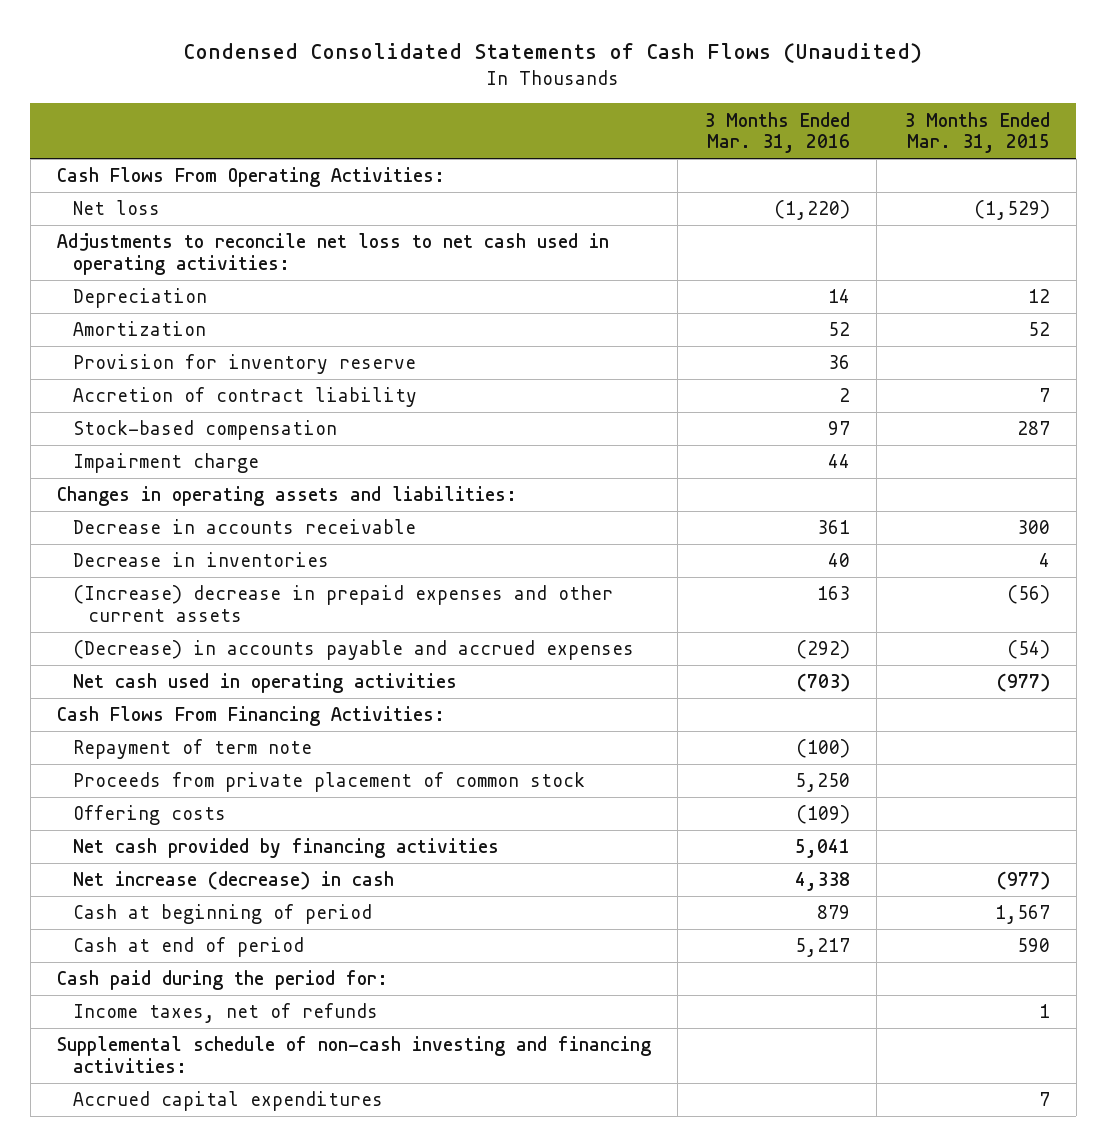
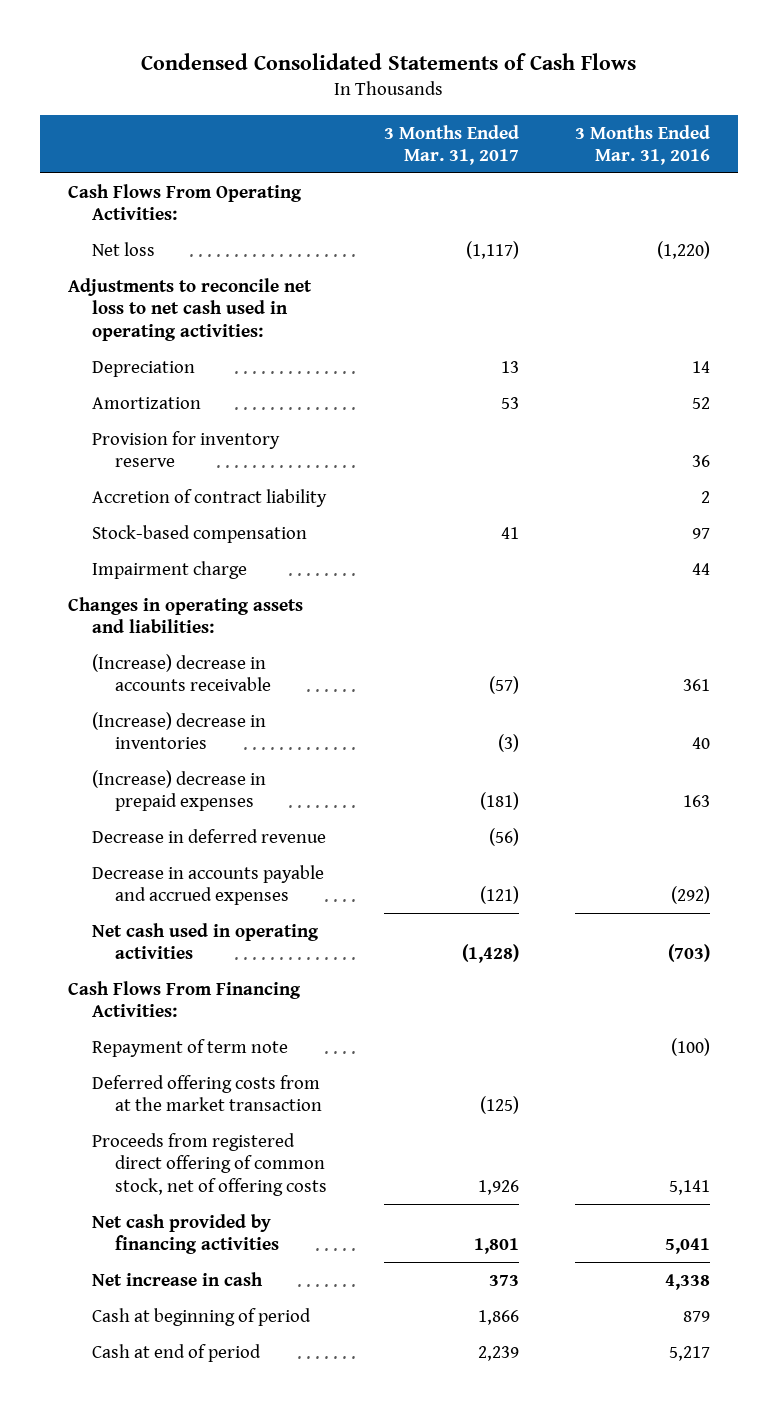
[183,43,923,64] Condensed Consolidated Statements of Cash Flows (Unaudited) -> [141,52,637,70] Condensed Consolidated Statements of Cash Flows
[903,111,1050,154] 3 Months Ended Mar. 31, 2015 -> none
none -> [383,124,519,165] 3 Months Ended Mar. 31, 2017
[72,519,416,535] Decrease in accounts receivable -> [91,653,272,692] (Increase) decrease in accounts receivable
[72,552,329,568] Decrease in inventories -> [91,711,266,750] (Increase) decrease in inventories
[72,585,613,622] (Increase) decrease in prepaid expenses and other current assets -> [91,769,266,812] (Increase) decrease in prepaid expenses
none -> [91,828,326,843] Decrease in deferred revenue
[72,640,634,661] (Decrease) in accounts payable and accrued expenses -> [91,864,324,906] Decrease in accounts payable and accrued expenses
[72,772,585,793] Proceeds from private placement of common stock -> none
[72,805,226,826] Offering costs -> none
none -> [91,1074,323,1112] Deferred offering costs from at the market transaction
none -> [91,1132,328,1196] Proceeds from registered direct offering of common stock, net of offering costs
[72,871,394,891] Net increase (decrease) in cash -> [91,1271,263,1286] Net increase in cash
[56,970,388,991] Cash paid during the period for: -> none
[72,1003,378,1024] Income taxes, net of refunds -> none
[56,1036,651,1073] Supplemental schedule of non-cash investing and financing activities: -> none
[72,1091,383,1112] Accrued capital expenditures -> none

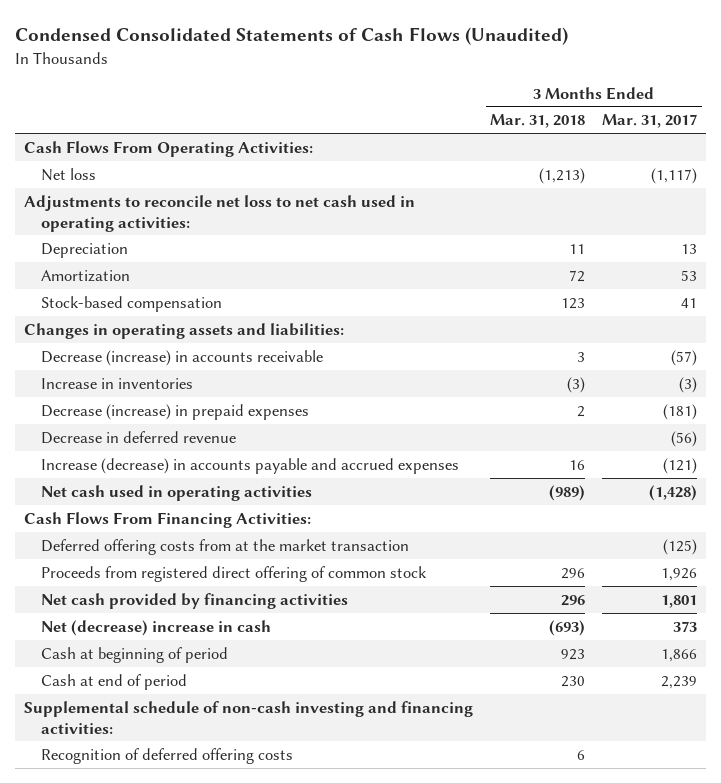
[141,52,637,70] Condensed Consolidated Statements of Cash Flows -> [15,26,569,45] Condensed Consolidated Statements of Cash Flows (Unaudited)
[575,124,711,165] 3 Months Ended Mar. 31, 2016 -> none
none -> [490,114,586,129] Mar. 31, 2018
[91,430,280,468] Provision for inventory reserve -> none
[91,488,327,507] Accretion of contract liability -> none
[91,560,247,579] Impairment charge -> none
[91,653,272,692] (Increase) decrease in accounts receivable -> [41,349,324,366] Decrease (increase) in accounts receivable
[91,711,266,750] (Increase) decrease in inventories -> [41,377,194,389] Increase in inventories
[91,769,266,812] (Increase) decrease in prepaid expenses -> [41,403,310,420] Decrease (increase) in prepaid expenses
[91,864,324,906] Decrease in accounts payable and accrued expenses -> [41,457,460,474] Increase (decrease) in accounts payable and accrued expenses
[91,1038,288,1057] Repayment of term note -> none
[91,1132,328,1196] Proceeds from registered direct offering of common stock, net of offering costs -> [41,565,428,582] Proceeds from registered direct offering of common stock
[91,1271,263,1286] Net increase in cash -> [41,619,272,636] Net (decrease) increase in cash
none -> [23,700,473,734] Supplemental schedule of non-cash investing and financing activities:
none -> [41,747,294,764] Recognition of deferred offering costs

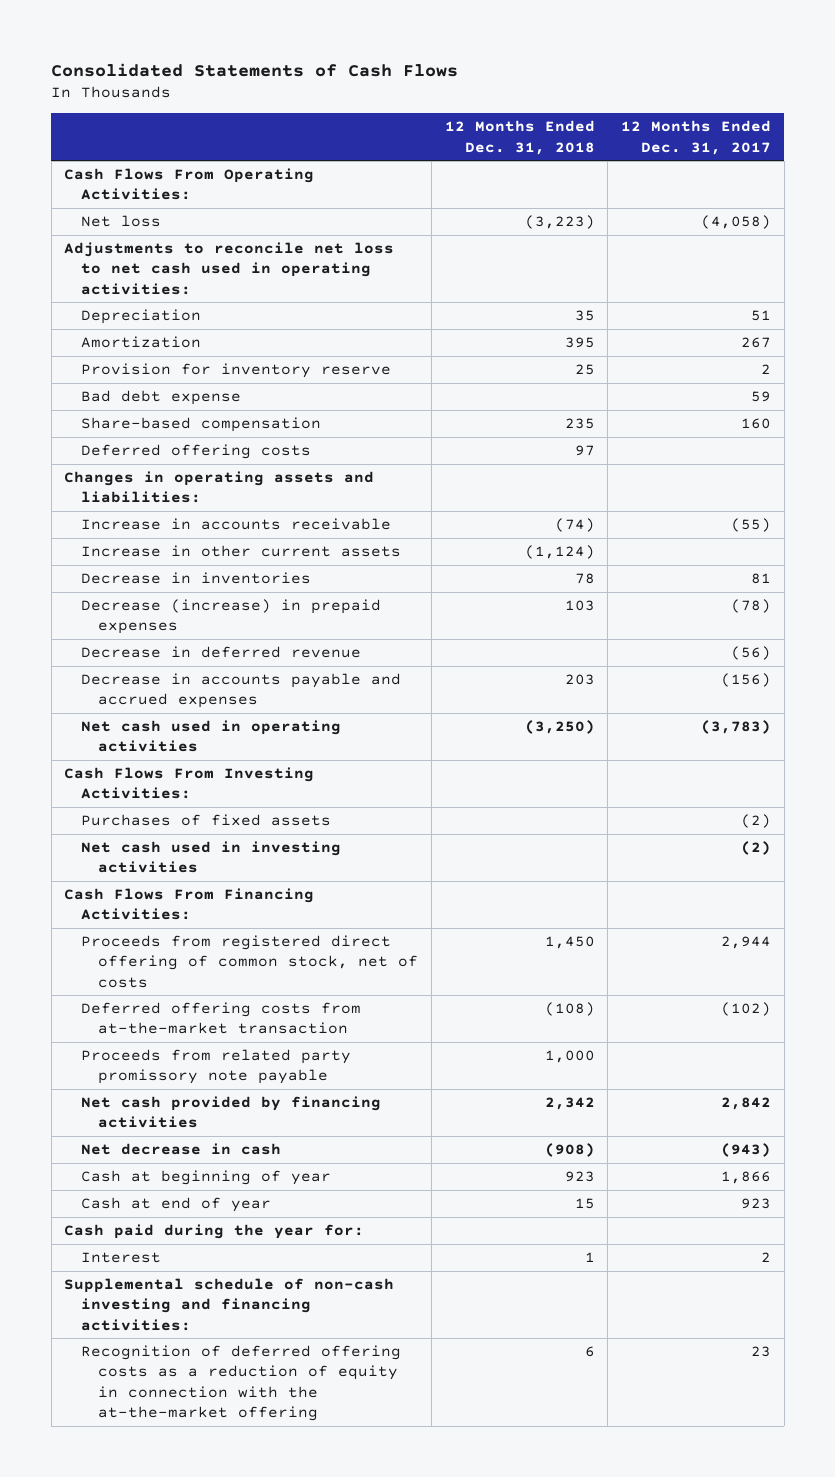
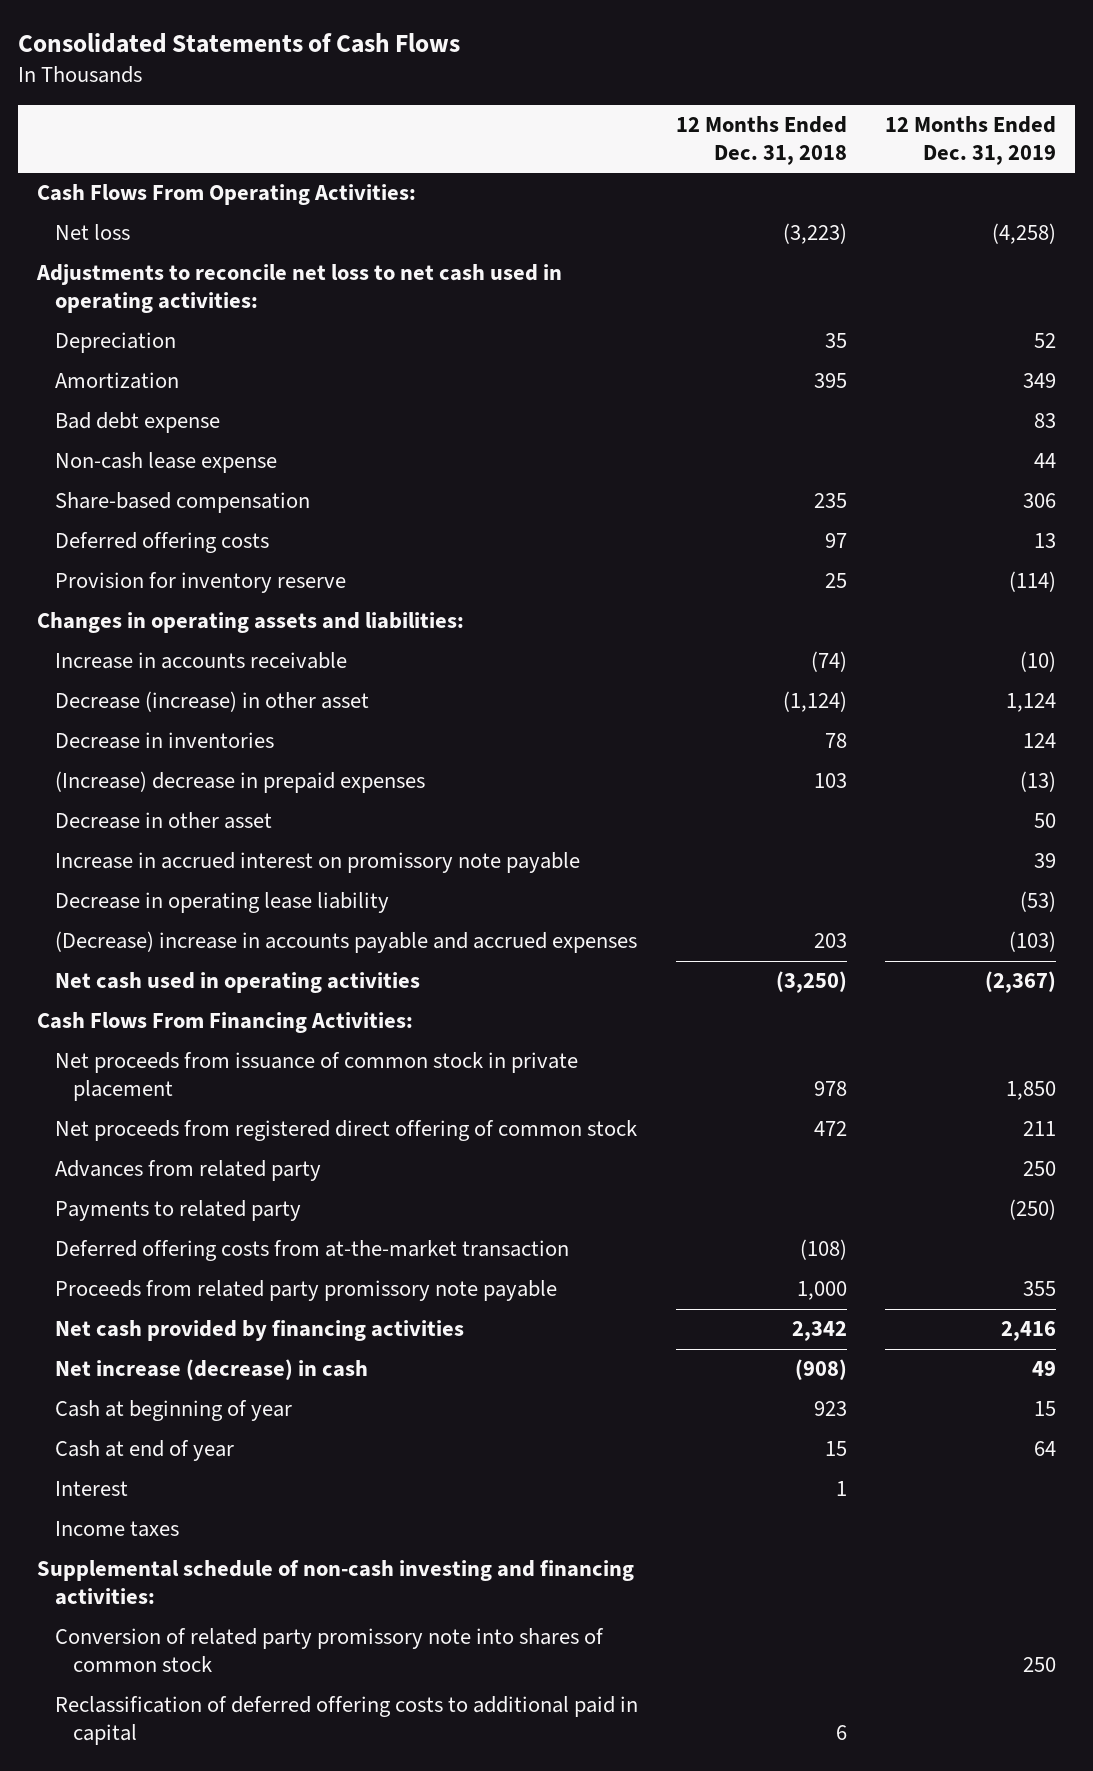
[621,120,772,155] 12 Months Ended Dec. 31, 2017 -> none
none -> [884,115,1056,165] 12 Months Ended Dec. 31, 2019
none -> [54,452,277,474] Non-cash lease expense
[81,362,392,378] Provision for inventory reserve -> [54,572,346,594] Provision for inventory reserve
[81,544,402,557] Increase in other current assets -> [54,691,369,713] Decrease (increase) in other asset
[81,645,362,658] Decrease in deferred revenue -> none
[81,598,382,635] Decrease (increase) in prepaid expenses -> [54,771,425,794] (Increase) decrease in prepaid expenses
none -> [54,812,272,830] Decrease in other asset
none -> [54,852,580,874] Increase in accrued interest on promissory note payable
none -> [54,892,389,914] Decrease in operating lease liability
[81,672,402,709] Decrease in accounts payable and accrued expenses -> [54,931,637,954] (Decrease) increase in accounts payable and accrued expenses
[64,766,315,800] Cash Flows From Investing Activities: -> none
[81,813,332,826] Purchases of fixed assets -> none
[81,840,342,874] Net cash used in investing activities -> none
[81,934,419,988] Proceeds from registered direct offering of common stock, net of costs -> [54,1052,578,1102] Net proceeds from issuance of common stock in private placement
[544,935,595,949] 1,450 -> [813,1081,847,1097] 978
none -> [54,1120,637,1142] Net proceeds from registered direct offering of common stock
none -> [54,1160,321,1182] Advances from related party
none -> [54,1200,301,1222] Payments to related party
[81,1142,282,1155] Net decrease in cash -> [54,1359,368,1381] Net increase (decrease) in cash
[64,1223,365,1239] Cash paid during the year for: -> none
none -> [54,1521,179,1538] Income taxes
none -> [54,1628,604,1673] Conversion of related party promissory note into shares of common stock
[81,1344,402,1422] Recognition of deferred offering costs as a reduction of equity in connection with the at-the-market offering -> [54,1696,638,1746] Reclassification of deferred offering costs to additional paid in capital

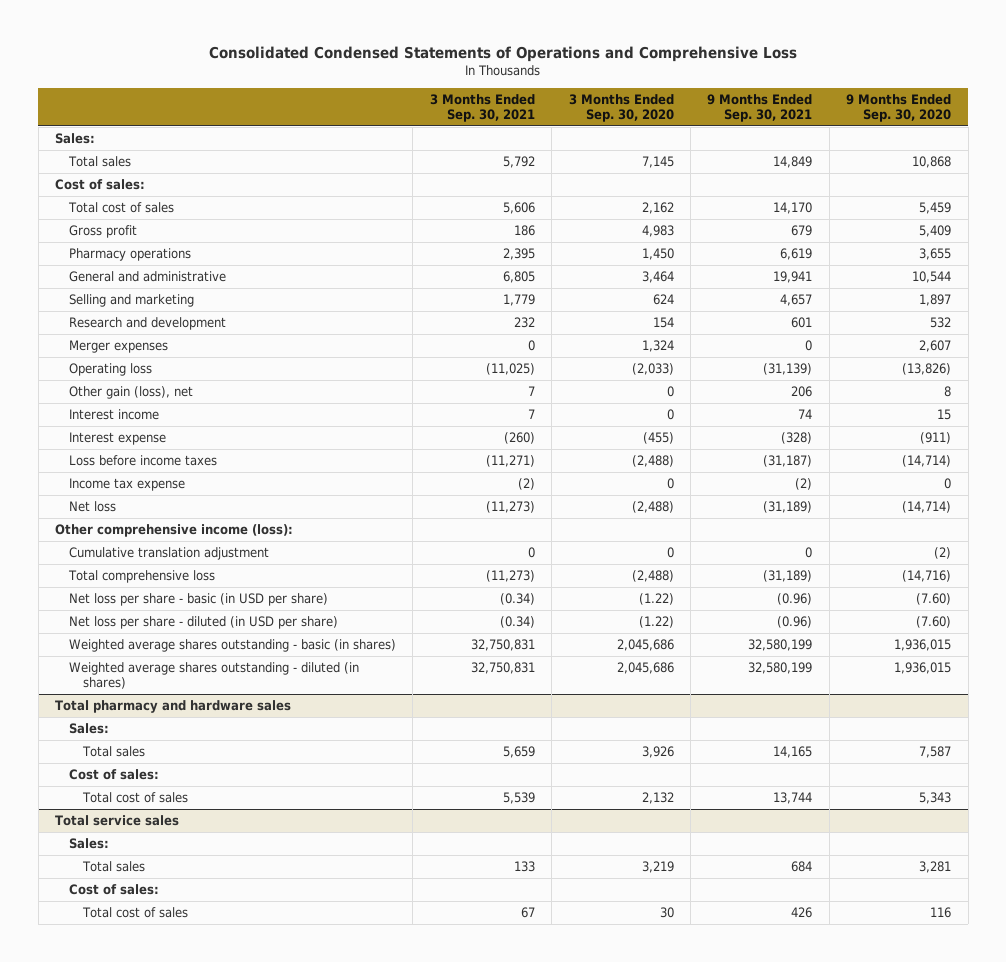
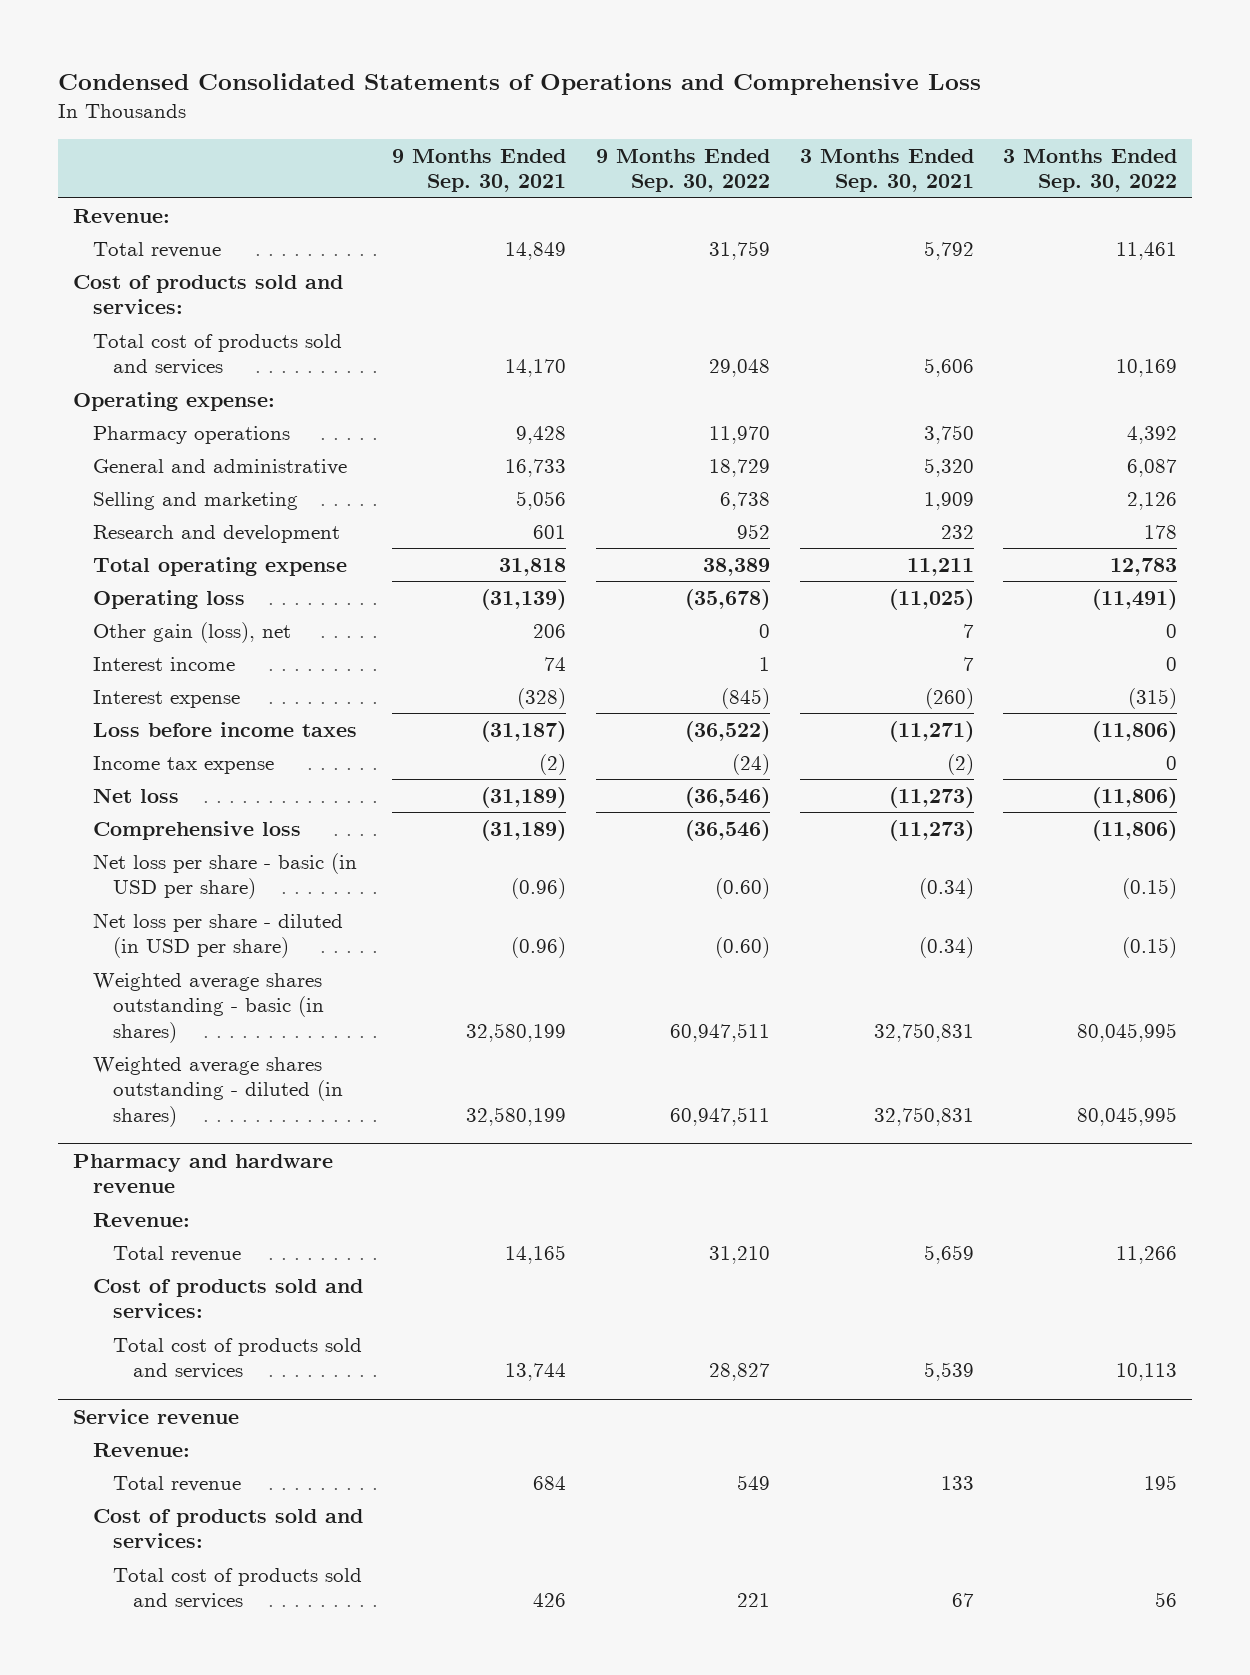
[209,45,798,62] Consolidated Condensed Statements of Operations and Comprehensive Loss -> [58,73,982,96] Condensed Consolidated Statements of Operations and Comprehensive Loss
[568,93,674,122] 3 Months Ended Sep. 30, 2020 -> none
[846,93,952,122] 9 Months Ended Sep. 30, 2020 -> none
none -> [595,148,770,193] 9 Months Ended Sep. 30, 2022
none -> [1003,148,1178,193] 3 Months Ended Sep. 30, 2022
[68,224,137,238] Gross profit -> none
[55,132,96,144] Sales: -> [72,208,170,223] Revenue:
[67,155,131,167] Total sales -> [92,241,221,258] Total revenue
[55,178,146,190] Cost of sales: -> [72,274,343,315] Cost of products sold and services:
[67,201,174,213] Total cost of sales -> [92,333,342,376] Total cost of products sold and services
none -> [72,391,275,411] Operating expense:
[502,247,535,260] 2,395 -> [923,424,974,444] 3,750
[780,247,813,260] 6,619 -> [516,425,567,444] 9,428
[502,270,535,283] 6,805 -> [923,457,974,477] 5,320
[773,270,813,283] 19,941 -> [505,458,567,477] 16,733
[502,293,535,306] 1,779 -> [923,491,974,510] 1,909
[780,293,813,306] 4,657 -> [516,490,567,510] 5,056
[68,339,168,353] Merger expenses -> none
none -> [92,556,347,576] Total operating expense
[55,523,294,537] Other comprehensive income (loss): -> none
[68,546,269,560] Cumulative translation adjustment -> none
[67,569,215,583] Total comprehensive loss -> [92,820,301,840] Comprehensive loss
[55,699,292,713] Total pharmacy and hardware sales -> [72,1153,333,1194] Pharmacy and hardware revenue
[68,722,109,734] Sales: -> [92,1212,190,1227] Revenue:
[81,745,145,757] Total sales -> [112,1245,241,1262] Total revenue
[68,768,159,780] Cost of sales: -> [92,1278,363,1319] Cost of products sold and services:
[81,791,188,803] Total cost of sales -> [112,1337,362,1380] Total cost of products sold and services
[55,814,180,826] Total service sales -> [72,1408,239,1424] Service revenue
[68,837,109,849] Sales: -> [92,1442,190,1457] Revenue:
[81,860,145,872] Total sales -> [112,1475,241,1492] Total revenue
[68,883,159,895] Cost of sales: -> [92,1508,363,1549] Cost of products sold and services:
[81,906,188,918] Total cost of sales -> [112,1567,362,1610] Total cost of products sold and services

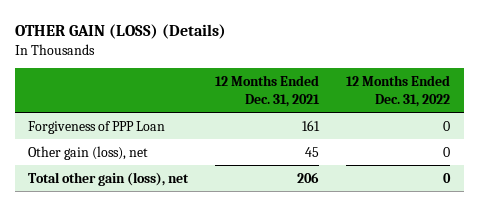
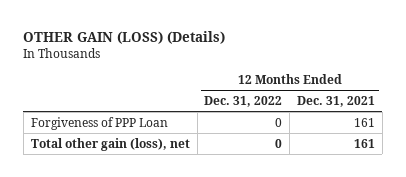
[28,145,149,160] Other gain (loss), net -> none
[297,171,320,183] 206 -> [353,138,375,148] 161

